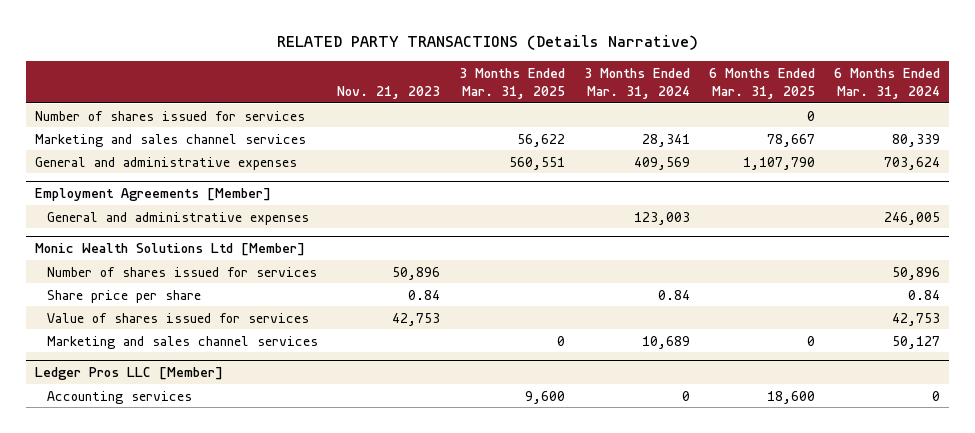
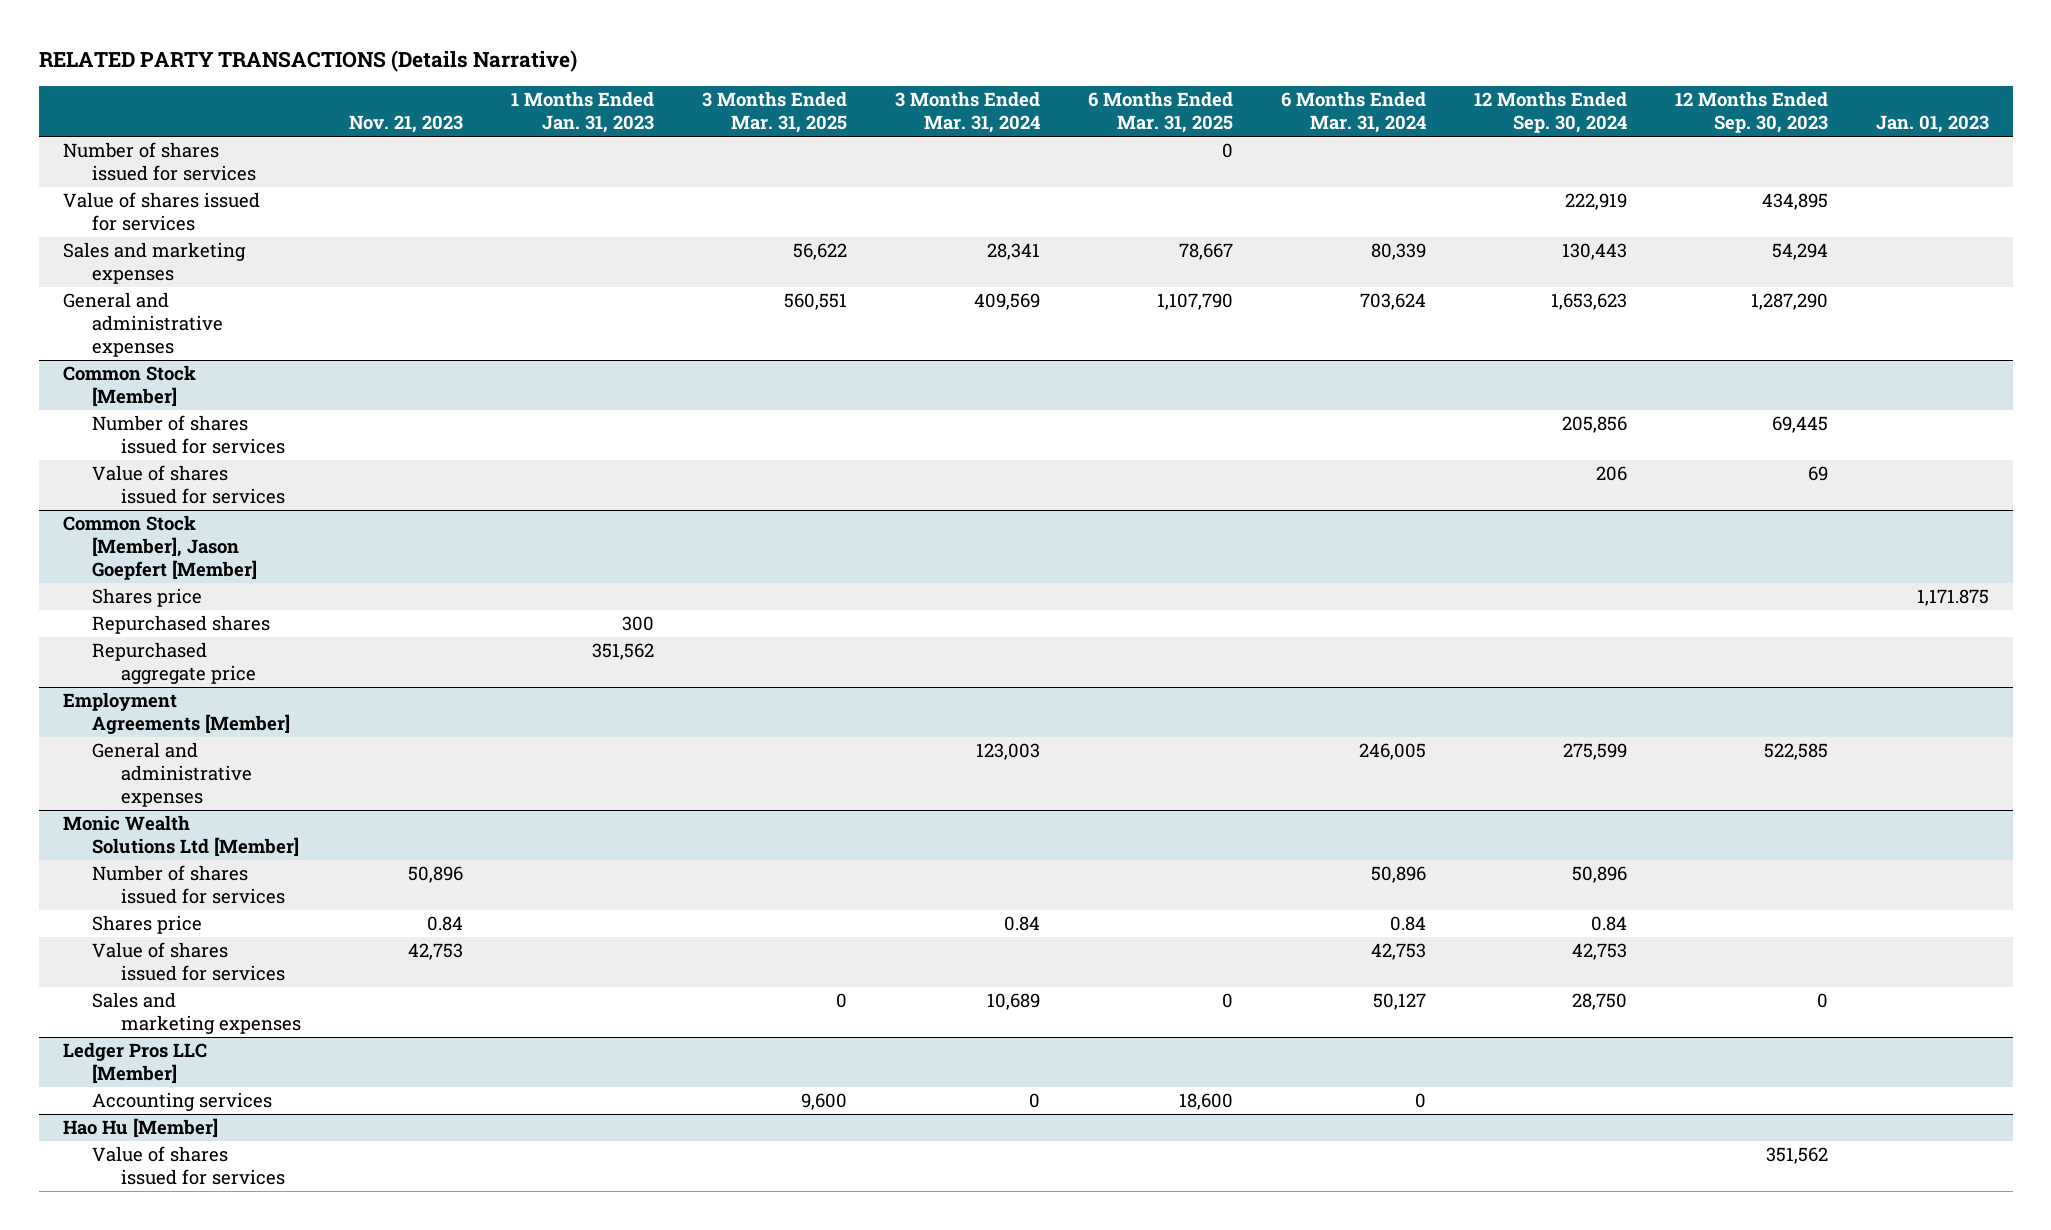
none -> [510,91,654,133] 1 Months Ended Jan. 31, 2023
none -> [1473,91,1627,133] 12 Months Ended Sep. 30, 2024
none -> [1674,91,1828,133] 12 Months Ended Sep. 30, 2023
none -> [1875,114,1989,133] Jan. 01, 2023
none -> [62,192,260,232] Value of shares issued for services
[35,133,307,147] Marketing and sales channel services -> [62,242,246,285] Sales and marketing expenses
none -> [62,365,196,408] Common Stock [Member]
none -> [91,415,285,455] Number of shares issued for services
none -> [91,465,285,505] Value of shares issued for services
none -> [62,515,257,581] Common Stock [Member], Jason Goepfert [Member]
none -> [91,588,202,608] Shares price
none -> [91,615,270,635] Repurchased shares
none -> [91,642,256,685] Repurchased aggregate price
[47,289,202,303] Share price per share -> [91,915,202,935] Shares price
[47,335,319,349] Marketing and sales channel services -> [91,992,301,1035] Sales and marketing expenses
none -> [62,1118,218,1139] Hao Hu [Member]
none -> [91,1146,285,1186] Value of shares issued for services

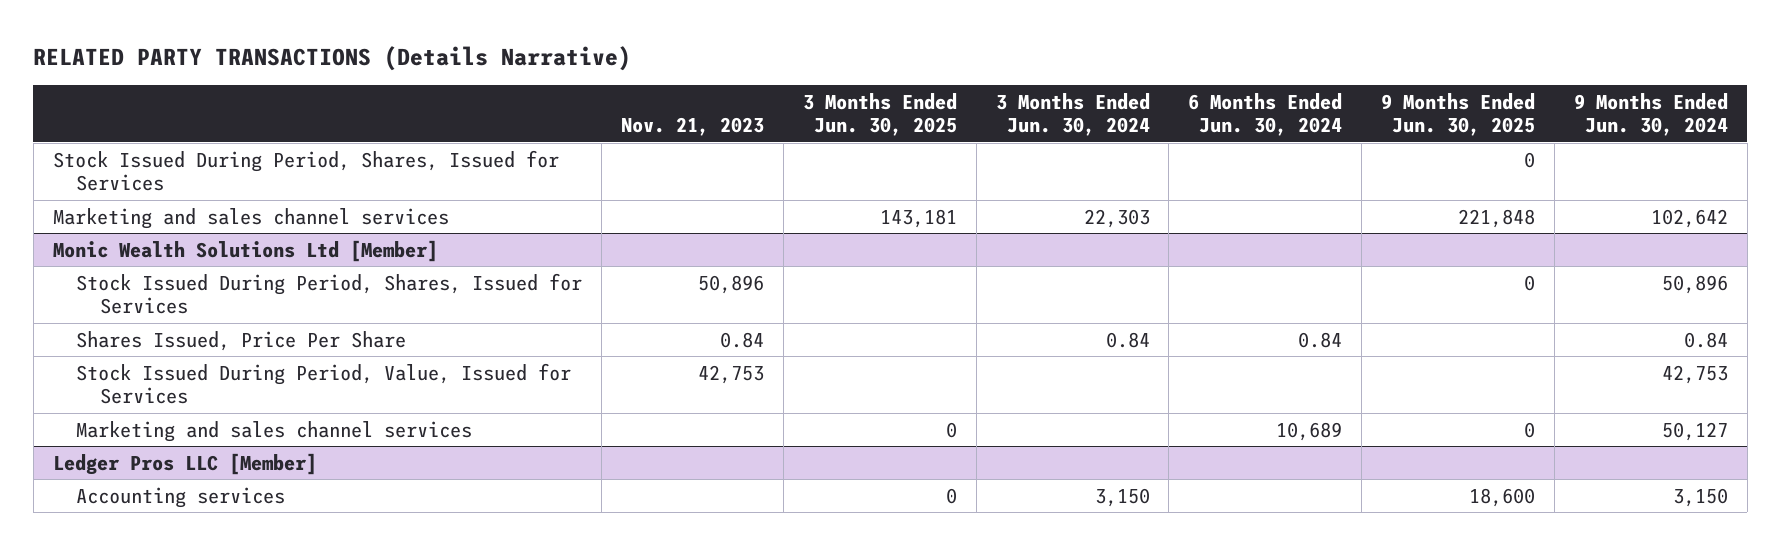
[510,91,654,133] 1 Months Ended Jan. 31, 2023 -> none
[701,91,847,133] 3 Months Ended Mar. 31, 2025 -> none
[894,91,1040,133] 3 Months Ended Mar. 31, 2024 -> none
[1087,91,1233,133] 6 Months Ended Mar. 31, 2025 -> none
[1280,91,1426,133] 6 Months Ended Mar. 31, 2024 -> none
[1473,91,1627,133] 12 Months Ended Sep. 30, 2024 -> none
[1674,91,1828,133] 12 Months Ended Sep. 30, 2023 -> none
[1875,114,1989,133] Jan. 01, 2023 -> none
none -> [802,92,957,137] 3 Months Ended Jun. 30, 2025
none -> [995,92,1150,137] 3 Months Ended Jun. 30, 2024
none -> [1188,92,1343,137] 6 Months Ended Jun. 30, 2024
none -> [1381,92,1536,137] 9 Months Ended Jun. 30, 2025
none -> [1573,92,1728,137] 9 Months Ended Jun. 30, 2024
[62,192,260,232] Value of shares issued for services -> none
[62,292,223,358] General and administrative expenses -> none
[62,365,196,408] Common Stock [Member] -> none
[91,415,285,455] Number of shares issued for services -> none
[91,465,285,505] Value of shares issued for services -> none
[62,515,257,581] Common Stock [Member], Jason Goepfert [Member] -> none
[91,588,202,608] Shares price -> none
[91,615,270,635] Repurchased shares -> none
[91,642,256,685] Repurchased aggregate price -> none
[62,692,290,735] Employment Agreements [Member] -> none
[91,742,252,808] General and administrative expenses -> none
[62,142,256,182] Number of shares issued for services -> [52,149,559,192] Stock Issued During Period, Shares, Issued for Services
[62,242,246,285] Sales and marketing expenses -> [52,207,449,229] Marketing and sales channel services
[91,865,285,905] Number of shares issued for services -> [76,272,583,315] Stock Issued During Period, Shares, Issued for Services
[91,915,202,935] Shares price -> [76,330,407,351] Shares Issued, Price Per Share
[91,942,285,982] Value of shares issued for services -> [76,362,572,405] Stock Issued During Period, Value, Issued for Services
[91,992,301,1035] Sales and marketing expenses -> [76,420,473,442] Marketing and sales channel services
[62,1118,218,1139] Hao Hu [Member] -> none
[91,1146,285,1186] Value of shares issued for services -> none

